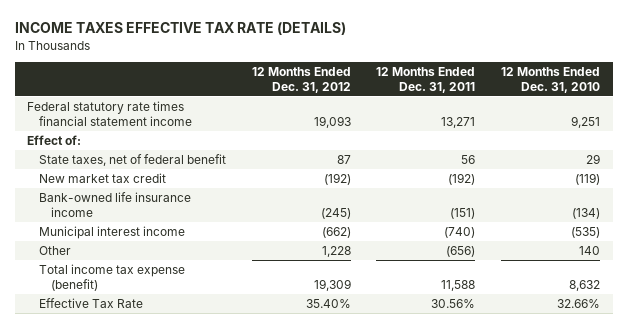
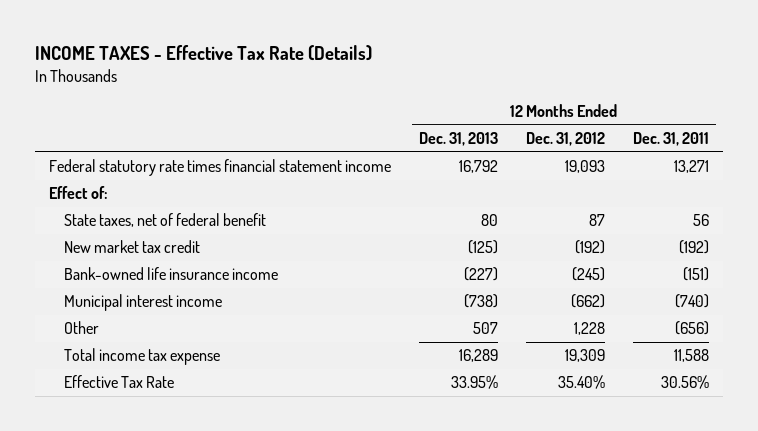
[14,22,346,36] INCOME TAXES EFFECTIVE TAX RATE (DETAILS) -> [34,44,372,61] INCOME TAXES - Effective Tax Rate (Details)
[500,67,600,93] 12 Months Ended Dec. 31, 2010 -> none
none -> [418,132,498,147] Dec. 31, 2013
[39,264,186,291] Total income tax expense (benefit) -> [63,348,220,366] Total income tax expense

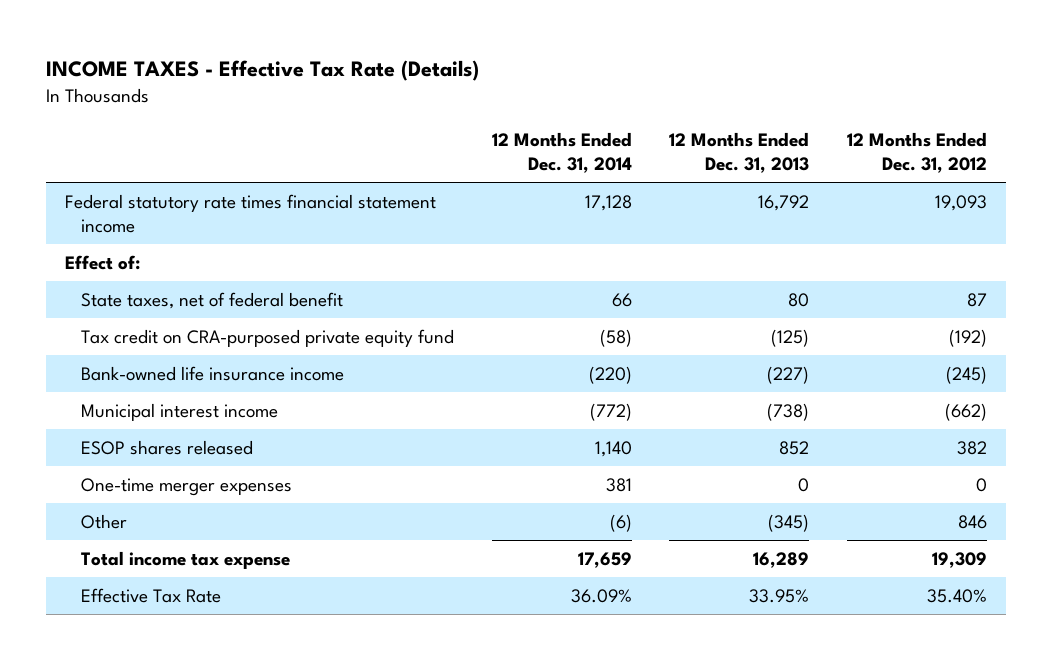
[633,132,710,147] Dec. 31, 2011 -> none
none -> [491,131,632,174] 12 Months Ended Dec. 31, 2014
[63,240,200,254] New market tax credit -> [80,328,454,347] Tax credit on CRA-purposed private equity fund
none -> [80,439,253,455] ESOP shares released
none -> [80,477,292,496] One-time merger expenses
[472,322,498,335] 507 -> [768,513,810,532] (345)
[573,322,605,336] 1,228 -> [958,514,988,529] 846

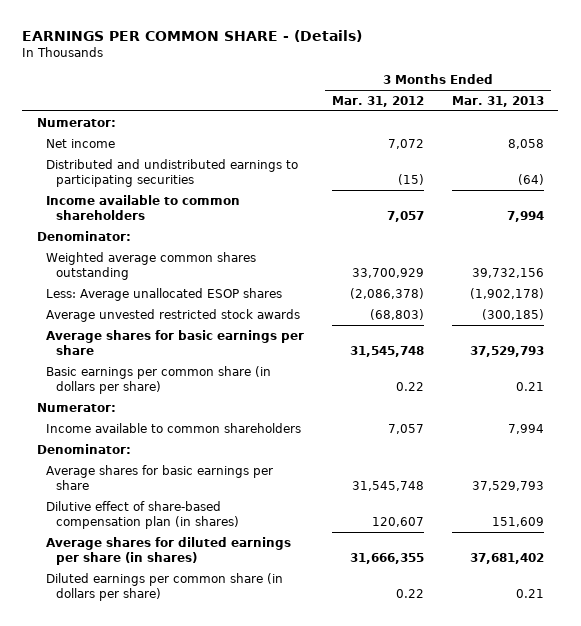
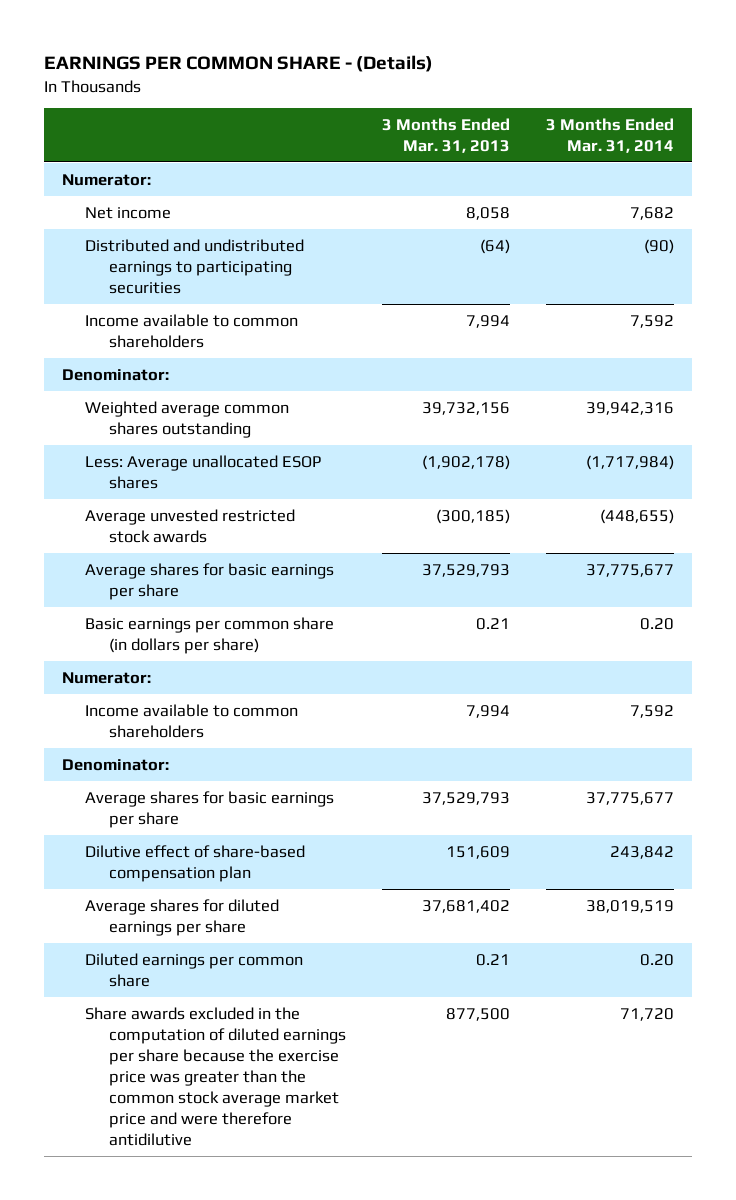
[332,95,425,107] Mar. 31, 2012 -> none
none -> [546,117,675,153] 3 Months Ended Mar. 31, 2014
[46,500,240,530] Dilutive effect of share-based compensation plan (in shares) -> [85,844,306,882] Dilutive effect of share-based compensation plan
[46,536,292,566] Average shares for diluted earnings per share (in shares) -> [85,898,280,936] Average shares for diluted earnings per share
[46,572,284,602] Diluted earnings per common share (in dollars per share) -> [85,952,304,987] Diluted earnings per common share
none -> [85,1006,347,1147] Share awards excluded in the computation of diluted earnings per share because the exercise price was greater than the common stock average market price and were therefore antidilutive

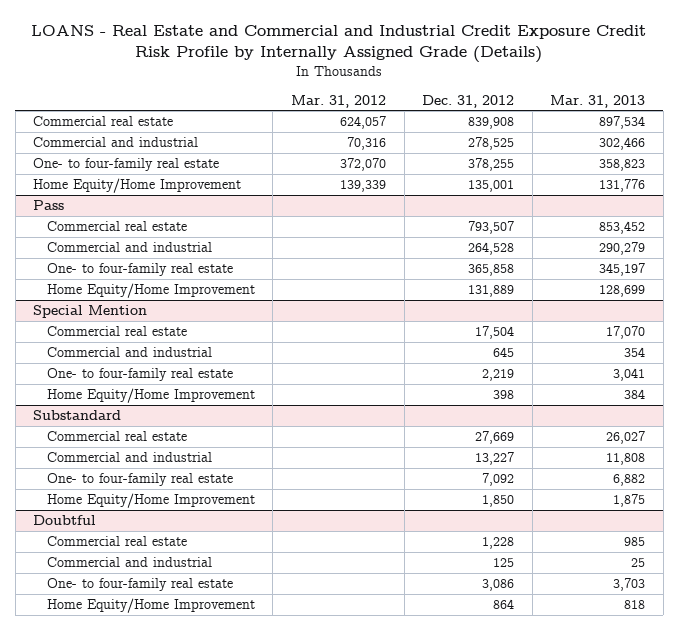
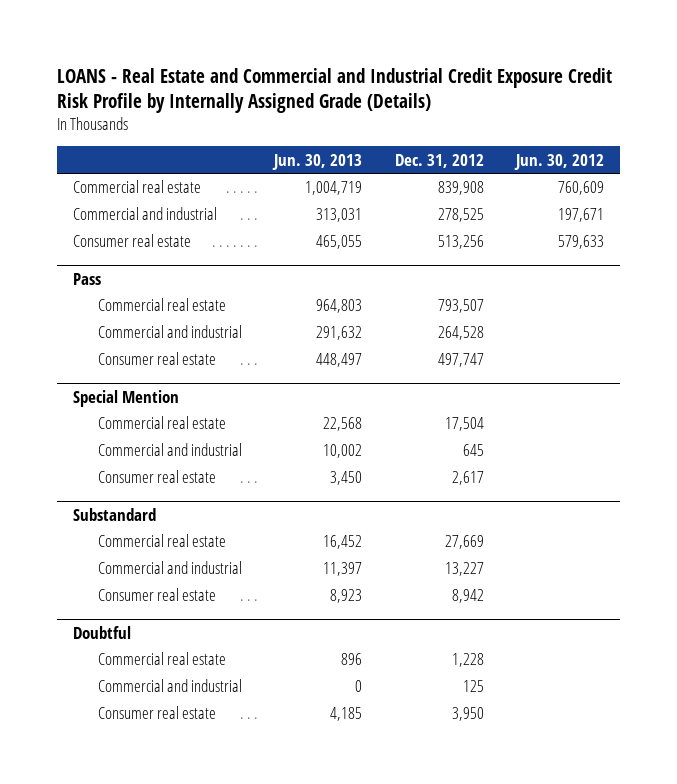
[291,94,387,108] Mar. 31, 2012 -> none
[550,94,646,108] Mar. 31, 2013 -> none
none -> [272,153,363,170] Jun. 30, 2013
none -> [513,153,604,170] Jun. 30, 2012
[33,178,242,194] Home Equity/Home Improvement -> none
[33,158,220,172] One- to four-family real estate -> [73,234,192,248] Consumer real estate
[468,158,515,172] 378,255 -> [437,235,484,250] 513,256
[46,283,255,299] Home Equity/Home Improvement -> none
[46,263,233,277] One- to four-family real estate -> [98,352,217,366] Consumer real estate
[468,264,515,277] 365,858 -> [437,353,484,368] 497,747
[46,388,255,404] Home Equity/Home Improvement -> none
[46,368,233,382] One- to four-family real estate -> [98,470,217,484] Consumer real estate
[482,369,515,382] 2,219 -> [451,471,484,486] 2,617
[46,493,255,509] Home Equity/Home Improvement -> none
[46,473,233,487] One- to four-family real estate -> [98,588,217,602] Consumer real estate
[482,473,515,487] 7,092 -> [451,589,484,604] 8,942
[46,598,255,614] Home Equity/Home Improvement -> none
[46,578,233,592] One- to four-family real estate -> [98,706,217,720] Consumer real estate
[482,579,515,592] 3,086 -> [451,707,484,722] 3,950

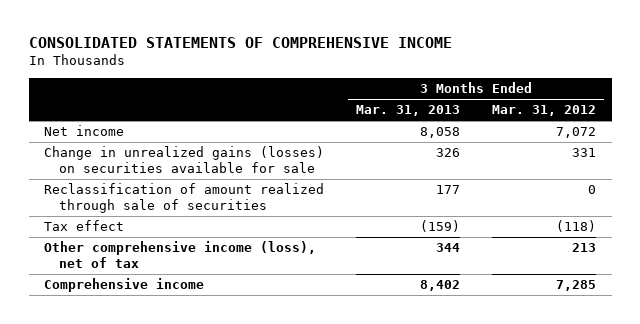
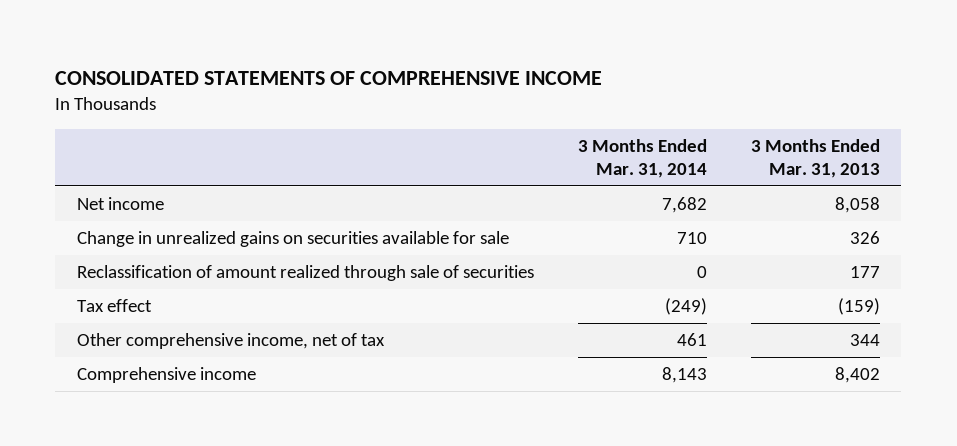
[491,105,596,117] Mar. 31, 2012 -> none
none -> [577,138,707,179] 3 Months Ended Mar. 31, 2014
[44,146,325,174] Change in unrealized gains (losses) on securities available for sale -> [77,230,510,247] Change in unrealized gains on securities available for sale
[44,241,317,269] Other comprehensive income (loss), net of tax -> [77,332,386,349] Other comprehensive income, net of tax

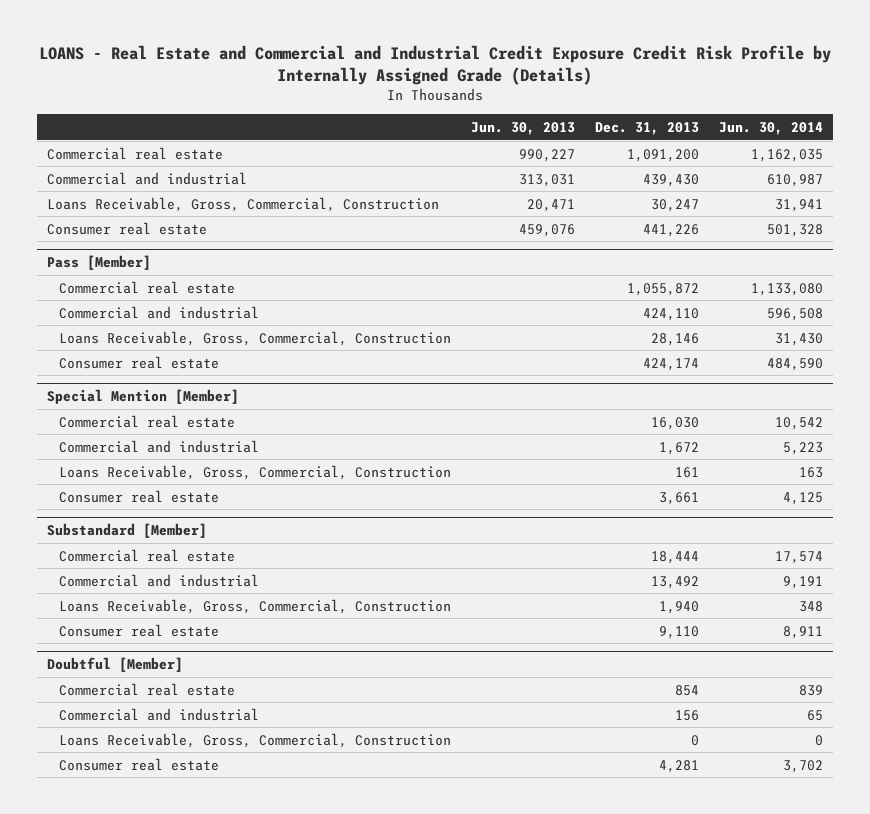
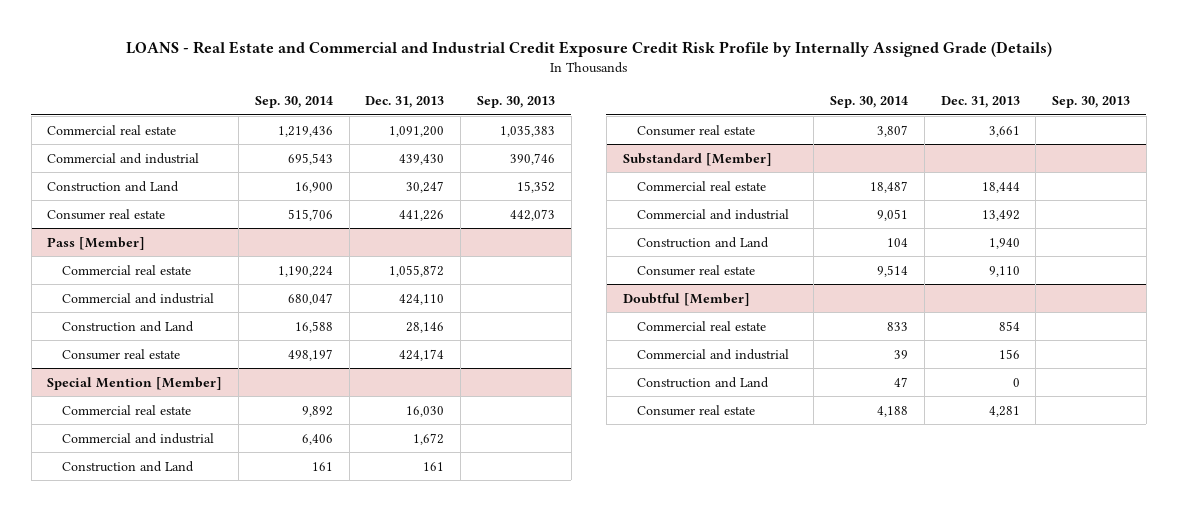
[471,121,576,135] Jun. 30, 2013 -> none
[719,121,824,135] Jun. 30, 2014 -> none
none -> [254,95,333,108] Sep. 30, 2014
none -> [476,95,555,108] Sep. 30, 2013
[47,196,440,212] Loans Receivable, Gross, Commercial, Construction -> [47,180,180,192] Construction and Land
[59,330,452,346] Loans Receivable, Gross, Commercial, Construction -> [61,320,194,332] Construction and Land
[59,464,452,480] Loans Receivable, Gross, Commercial, Construction -> [61,460,194,472] Construction and Land
[59,598,452,614] Loans Receivable, Gross, Commercial, Construction -> [637,236,770,248] Construction and Land
[59,732,452,748] Loans Receivable, Gross, Commercial, Construction -> [637,376,770,388] Construction and Land

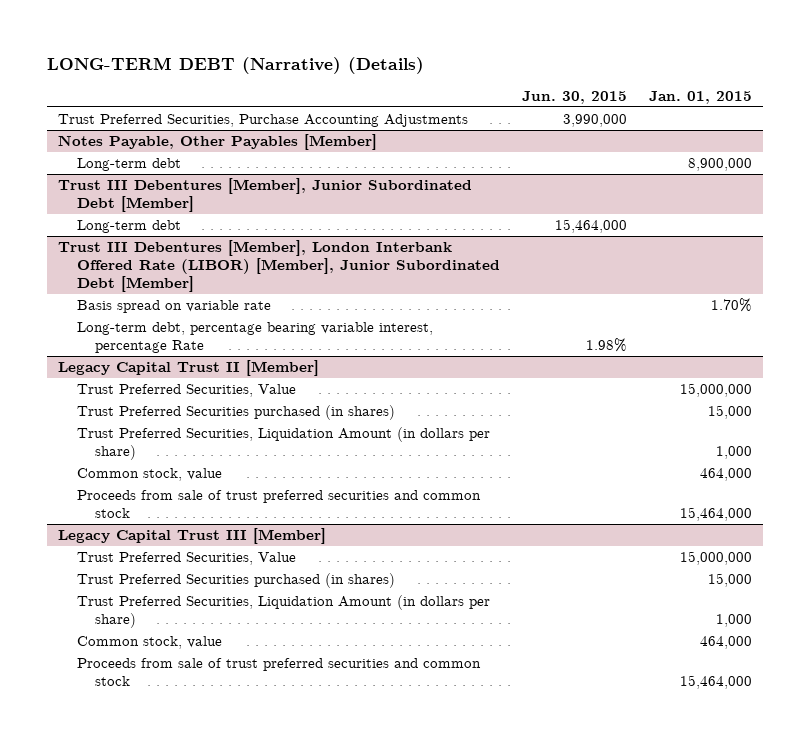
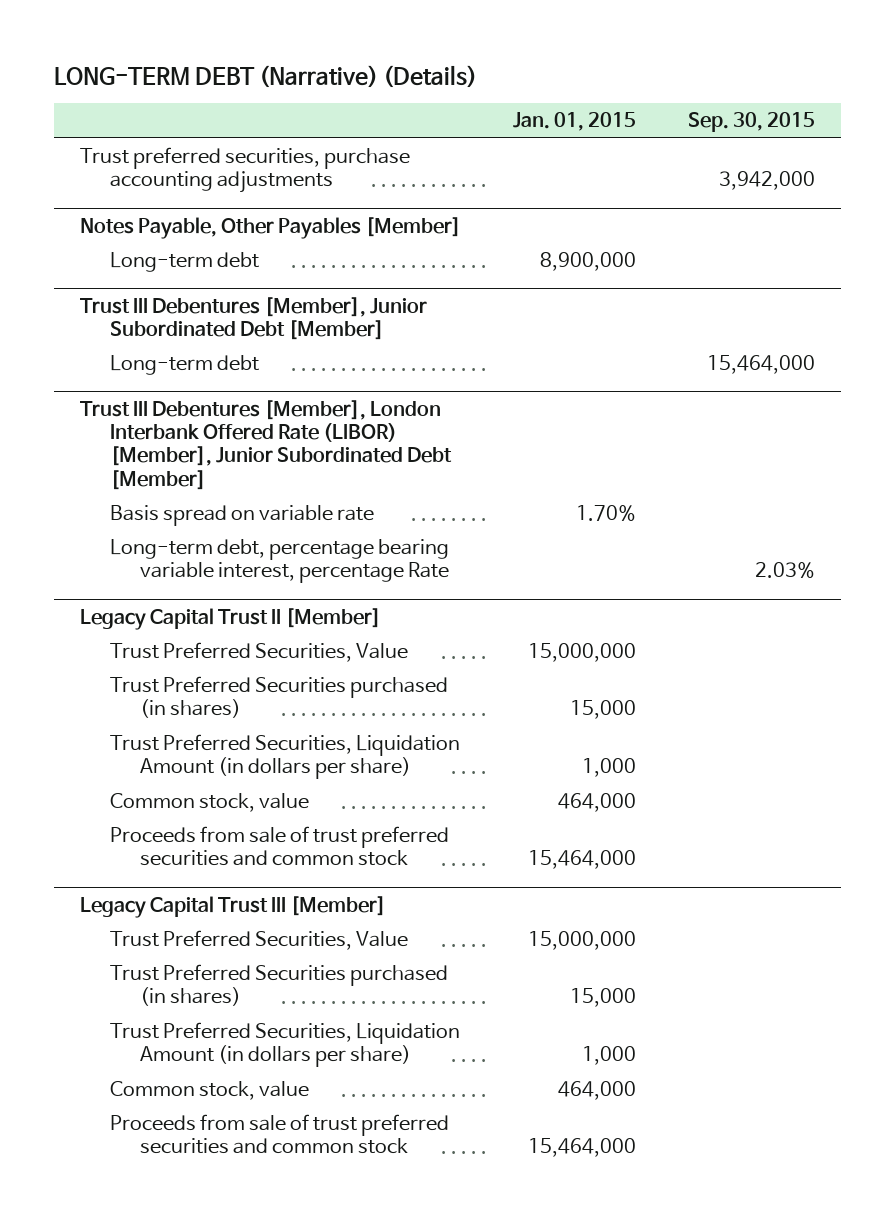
[521,90,627,104] Jun. 30, 2015 -> none
none -> [688,112,816,133] Sep. 30, 2015
[58,113,469,127] Trust Preferred Securities, Purchase Accounting Adjustments -> [79,147,410,194] Trust preferred securities, purchase accounting adjustments

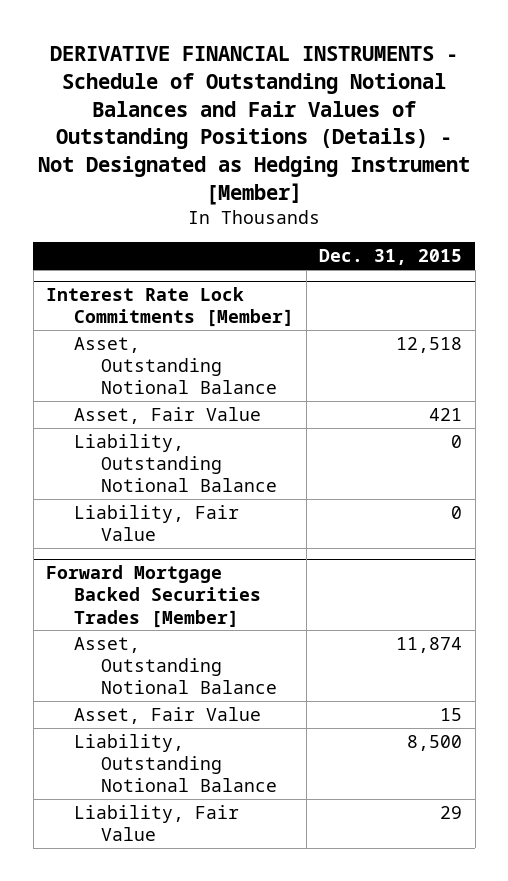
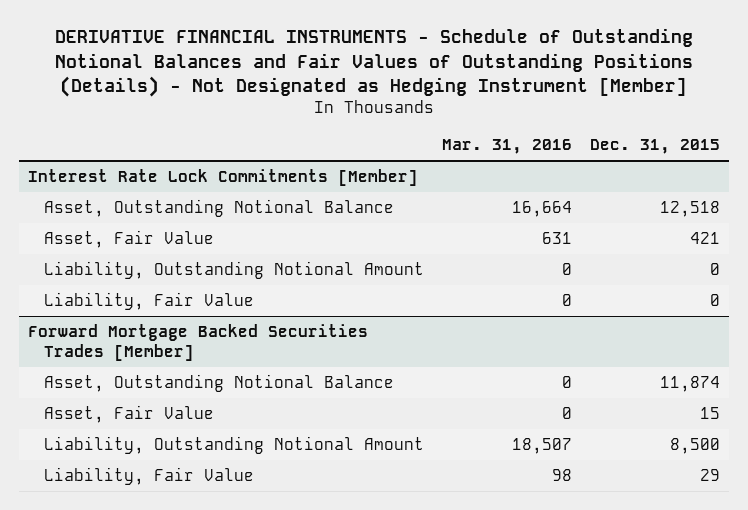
none -> [441,138,572,154] Mar. 31, 2016
[73,433,278,493] Liability, Outstanding Notional Balance -> [43,261,424,280] Liability, Outstanding Notional Amount
[73,733,278,793] Liability, Outstanding Notional Balance -> [43,436,424,455] Liability, Outstanding Notional Amount

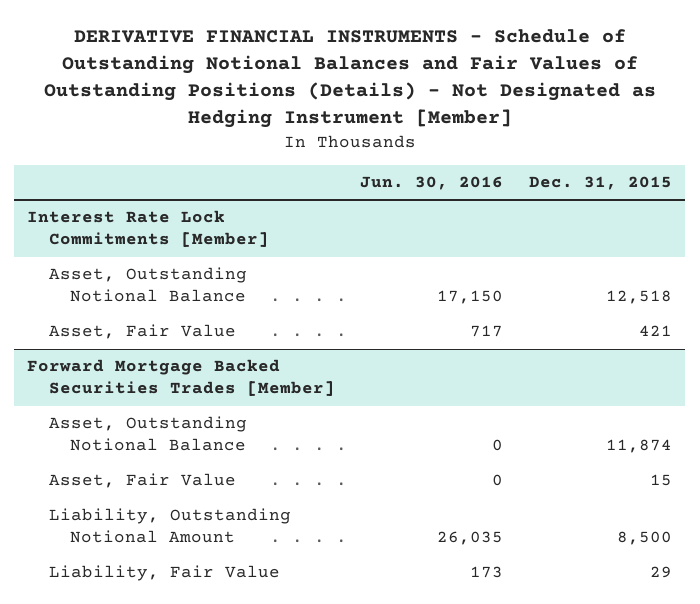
[441,138,572,154] Mar. 31, 2016 -> none
none -> [360,176,504,191] Jun. 30, 2016
[43,261,424,280] Liability, Outstanding Notional Amount -> none
[43,292,254,311] Liability, Fair Value -> none

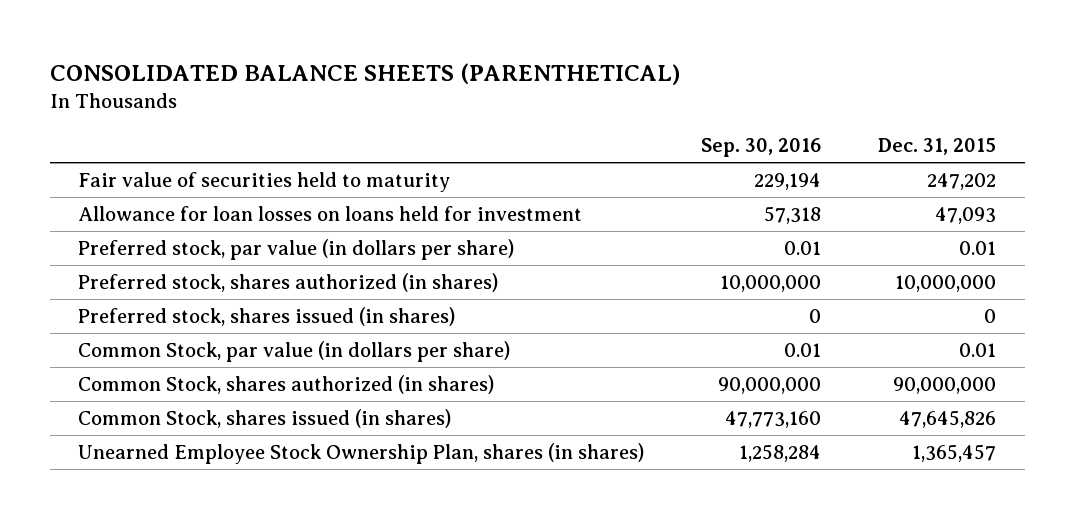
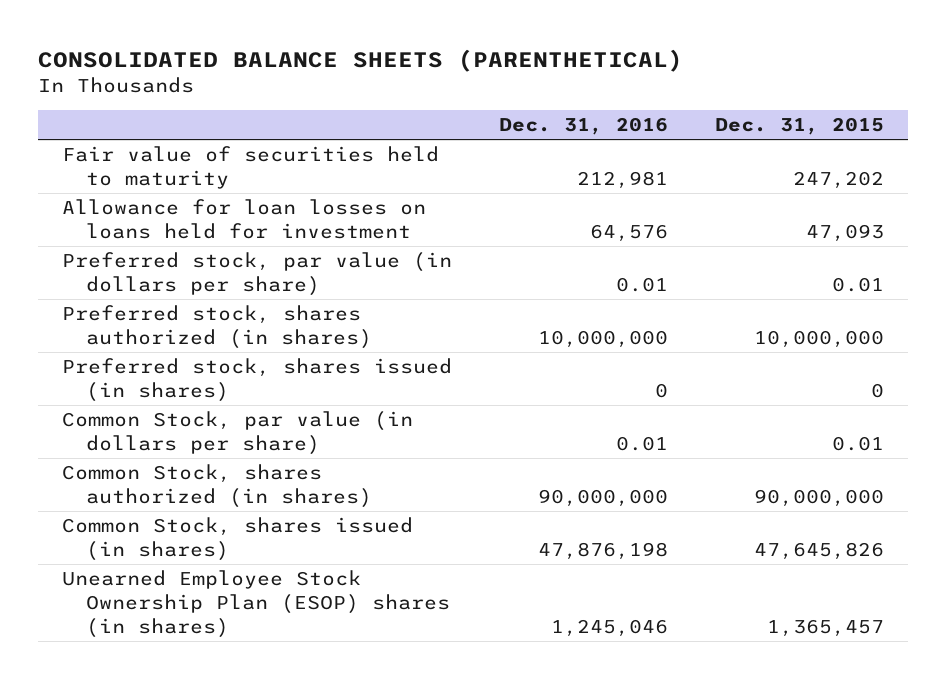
[701,138,822,158] Sep. 30, 2016 -> none
none -> [499,117,669,136] Dec. 31, 2016
[78,442,645,464] Unearned Employee Stock Ownership Plan, shares (in shares) -> [61,570,450,639] Unearned Employee Stock Ownership Plan (ESOP) shares (in shares)

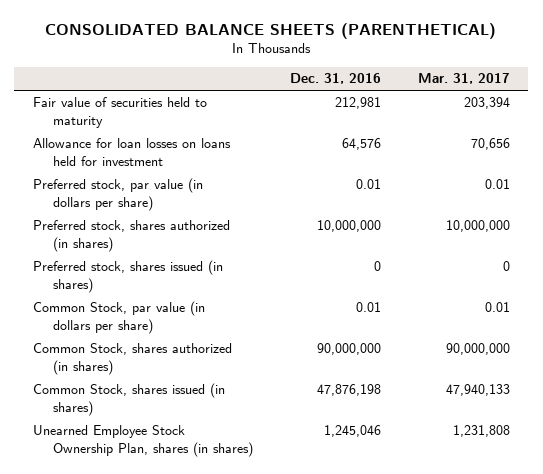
[715,117,885,136] Dec. 31, 2015 -> none
none -> [418,73,511,85] Mar. 31, 2017
[61,570,450,639] Unearned Employee Stock Ownership Plan (ESOP) shares (in shares) -> [32,425,254,457] Unearned Employee Stock Ownership Plan, shares (in shares)

